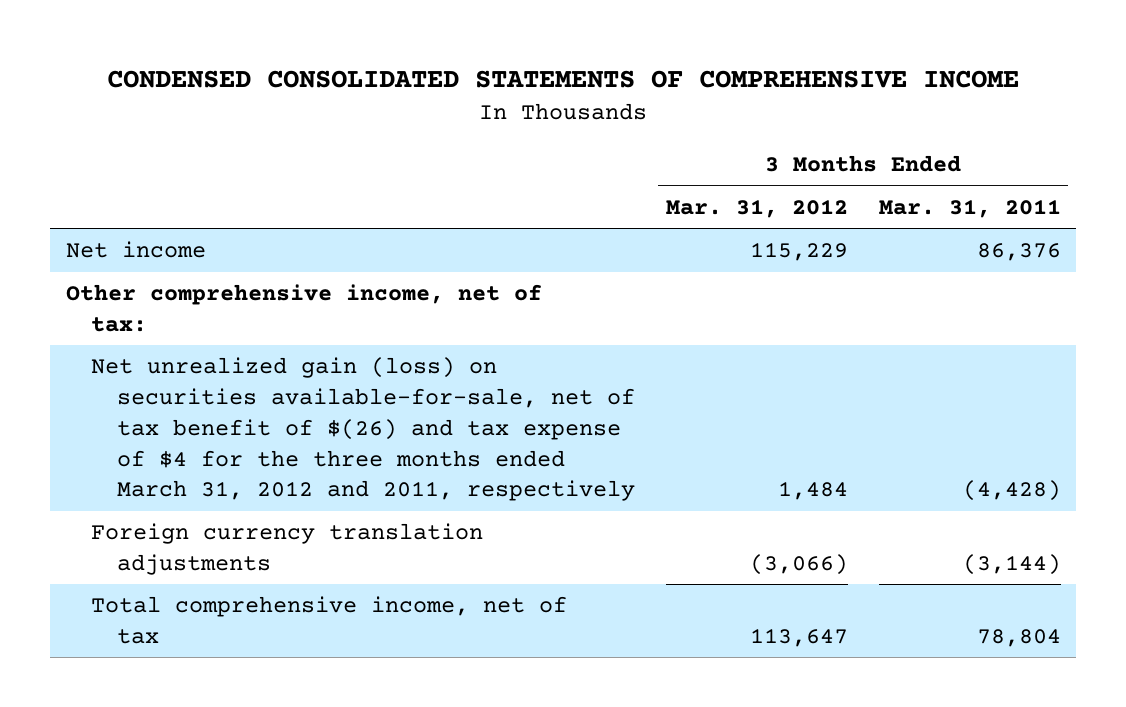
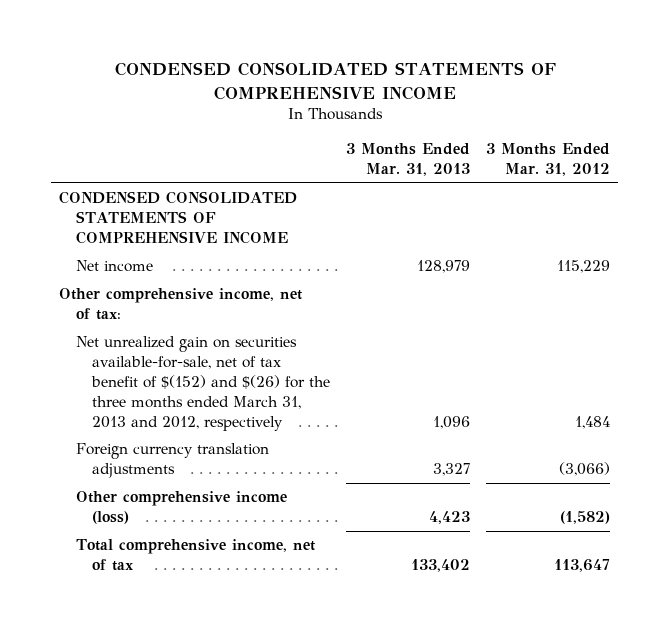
[878,198,1061,218] Mar. 31, 2011 -> none
none -> [346,142,471,176] 3 Months Ended Mar. 31, 2013
none -> [59,191,298,244] CONDENSED CONSOLIDATED STATEMENTS OF COMPREHENSIVE INCOME
[91,357,635,502] Net unrealized gain (loss) on securities available-for-sale, net of tax benefit of $(26) and tax expense of $4 for the three months ended March 31, 2012 and 2011, respectively -> [75,336,331,431] Net unrealized gain on securities available-for-sale, net of tax benefit of $(152) and $(26) for the three months ended March 31, 2013 and 2012, respectively
none -> [75,491,287,525] Other comprehensive income (loss)

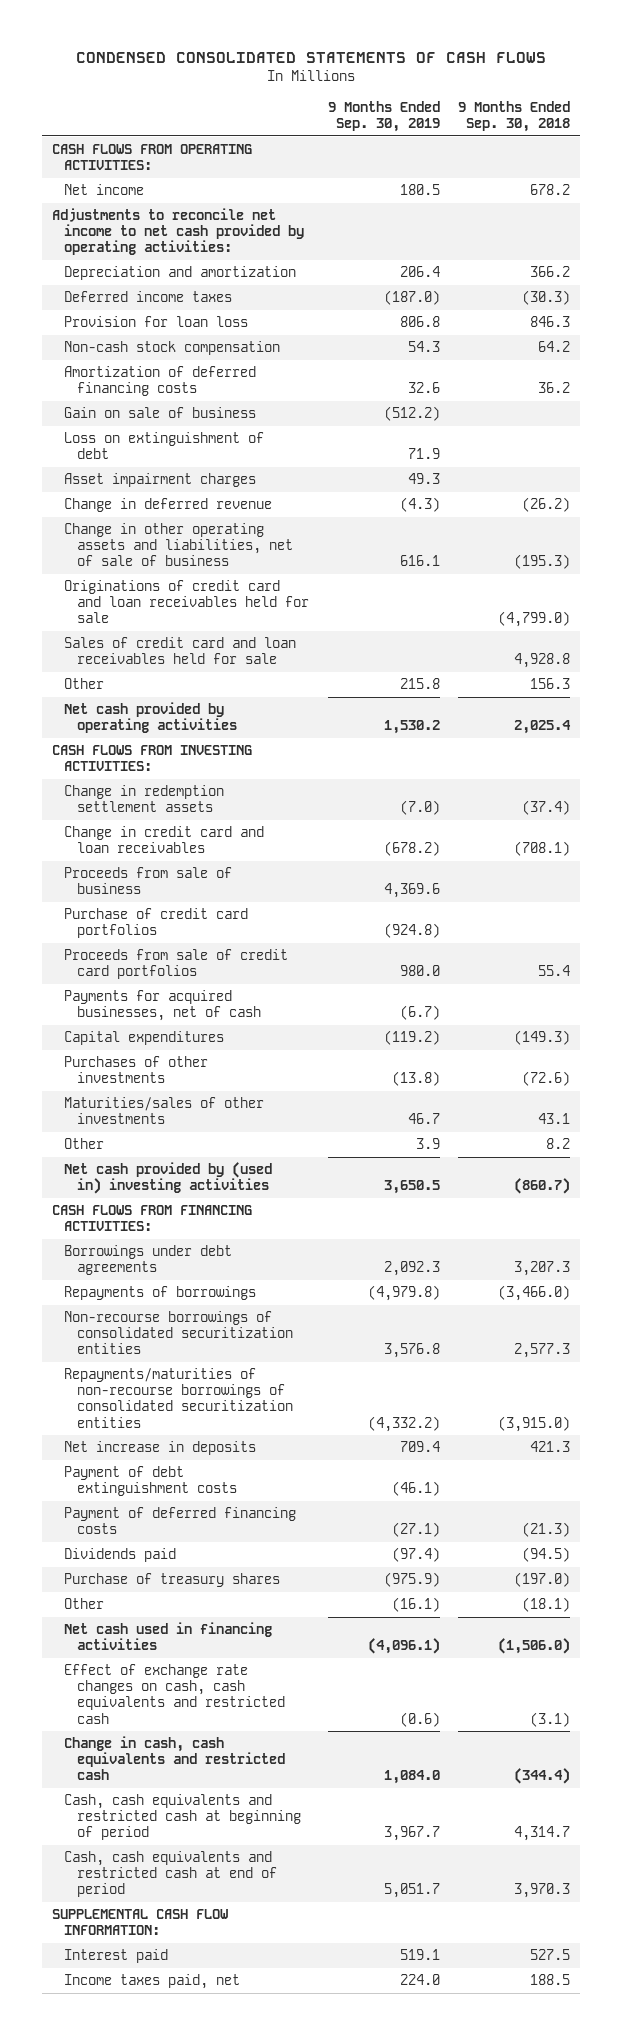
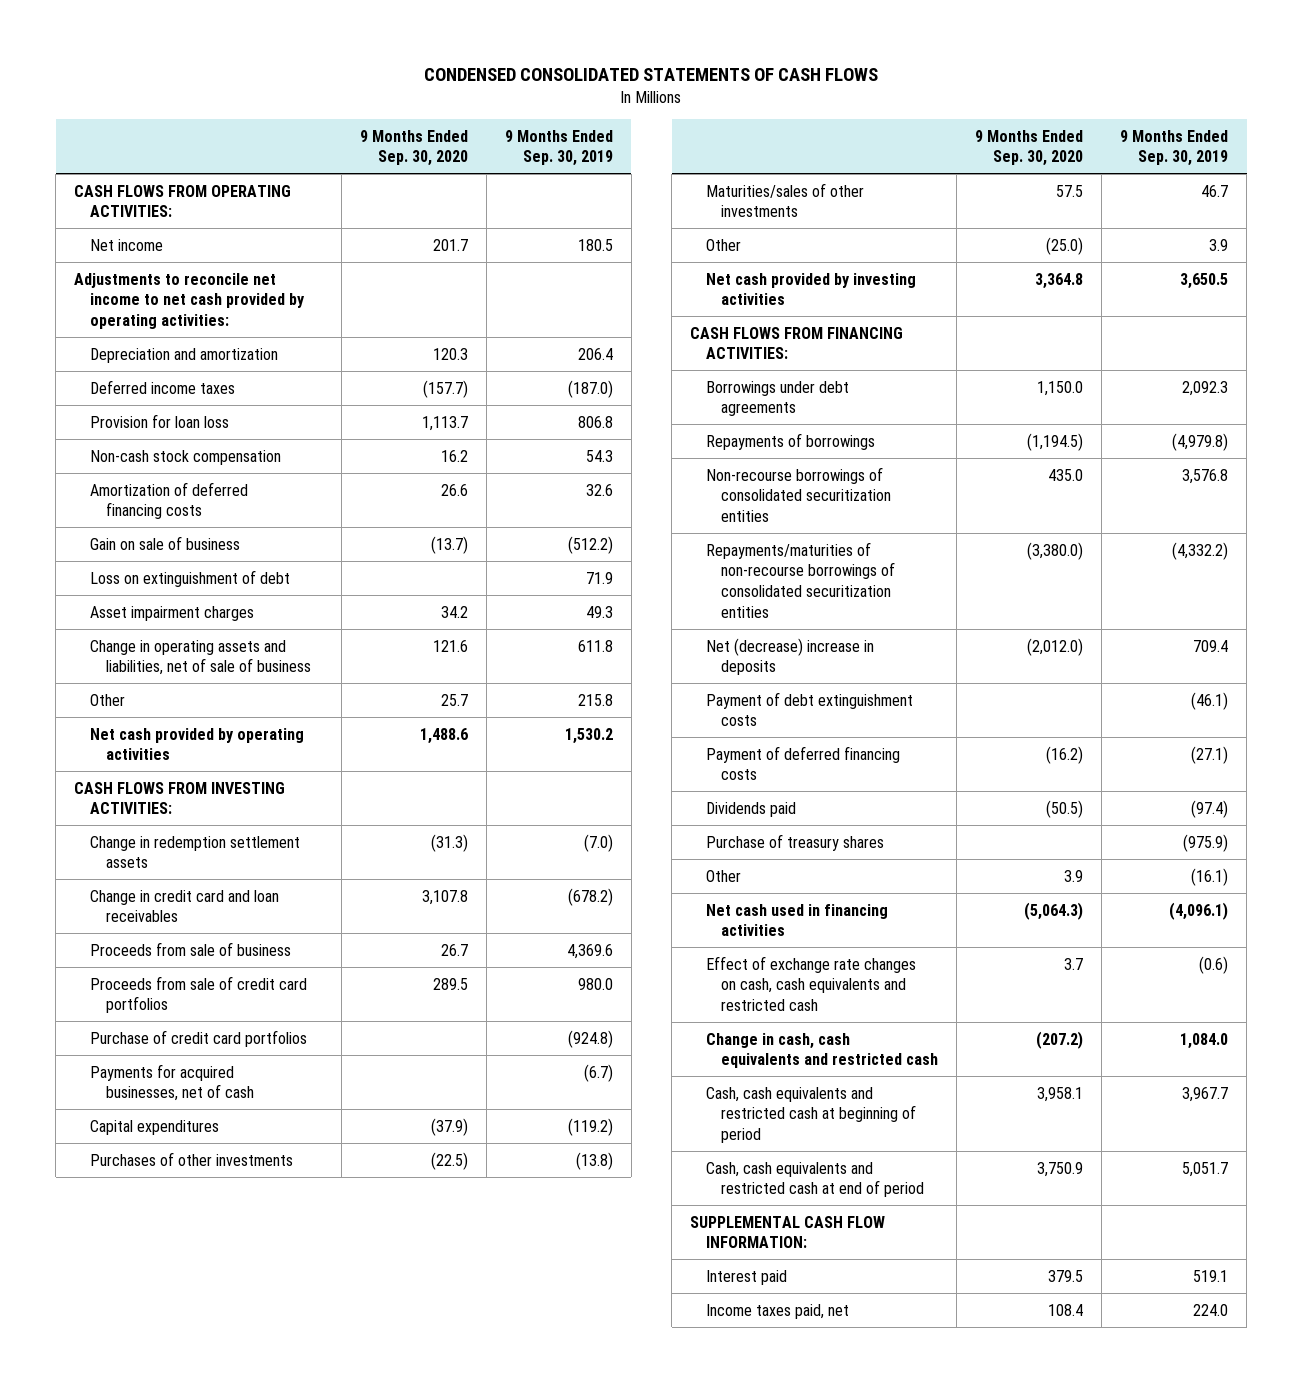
[458,100,571,132] 9 Months Ended Sep. 30, 2018 -> none
none -> [359,129,468,167] 9 Months Ended Sep. 30, 2020
[64,498,273,513] Change in deferred revenue -> none
[64,580,310,624] Originations of credit card and loan receivables held for sale -> none
[64,637,297,665] Sales of credit card and loan receivables held for sale -> none
[64,523,294,567] Change in other operating assets and liabilities, net of sale of business -> [90,639,311,676] Change in operating assets and liabilities, net of sale of business
[399,555,440,567] 616.1 -> [577,639,613,652] 611.8
[64,908,249,939] Purchase of credit card portfolios -> [90,1029,308,1047] Purchase of credit card portfolios
[64,1162,273,1195] Net cash provided by (used in) investing activities -> [705,272,916,306] Net cash provided by investing activities
[64,1441,257,1456] Net increase in deposits -> [705,637,874,676] Net (decrease) increase in deposits

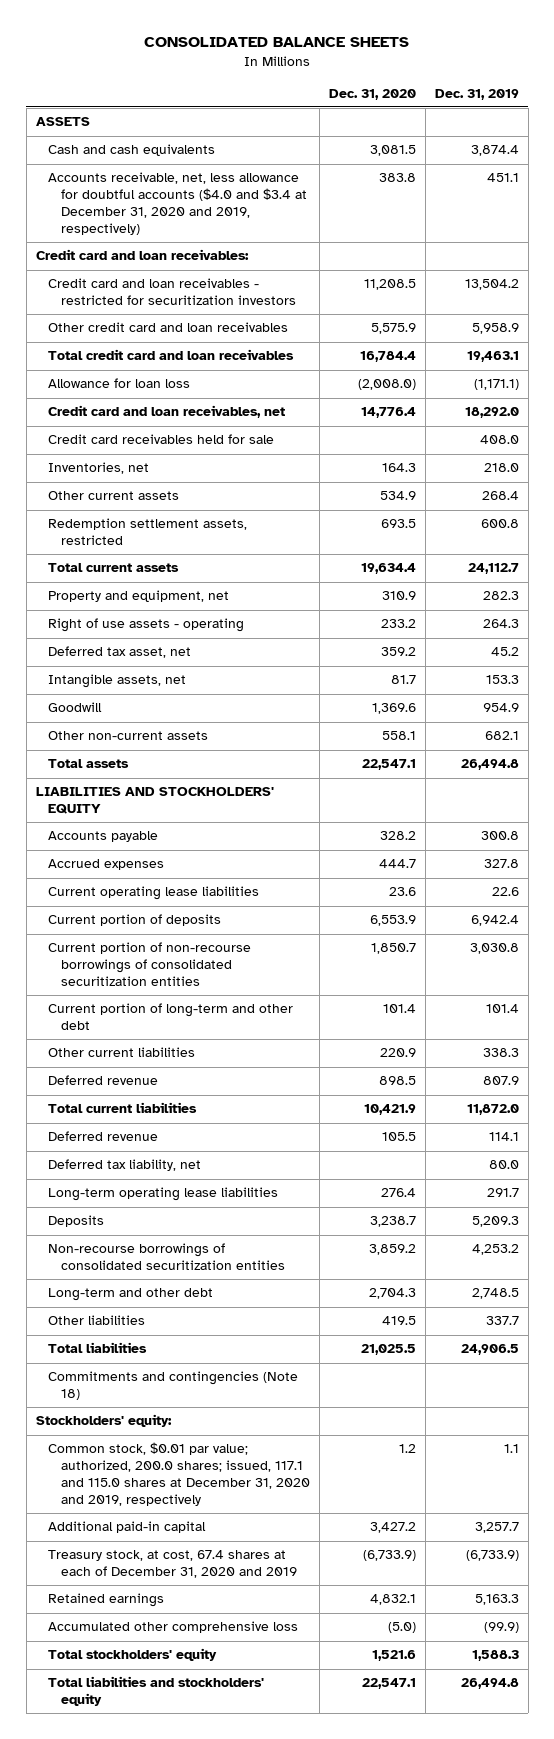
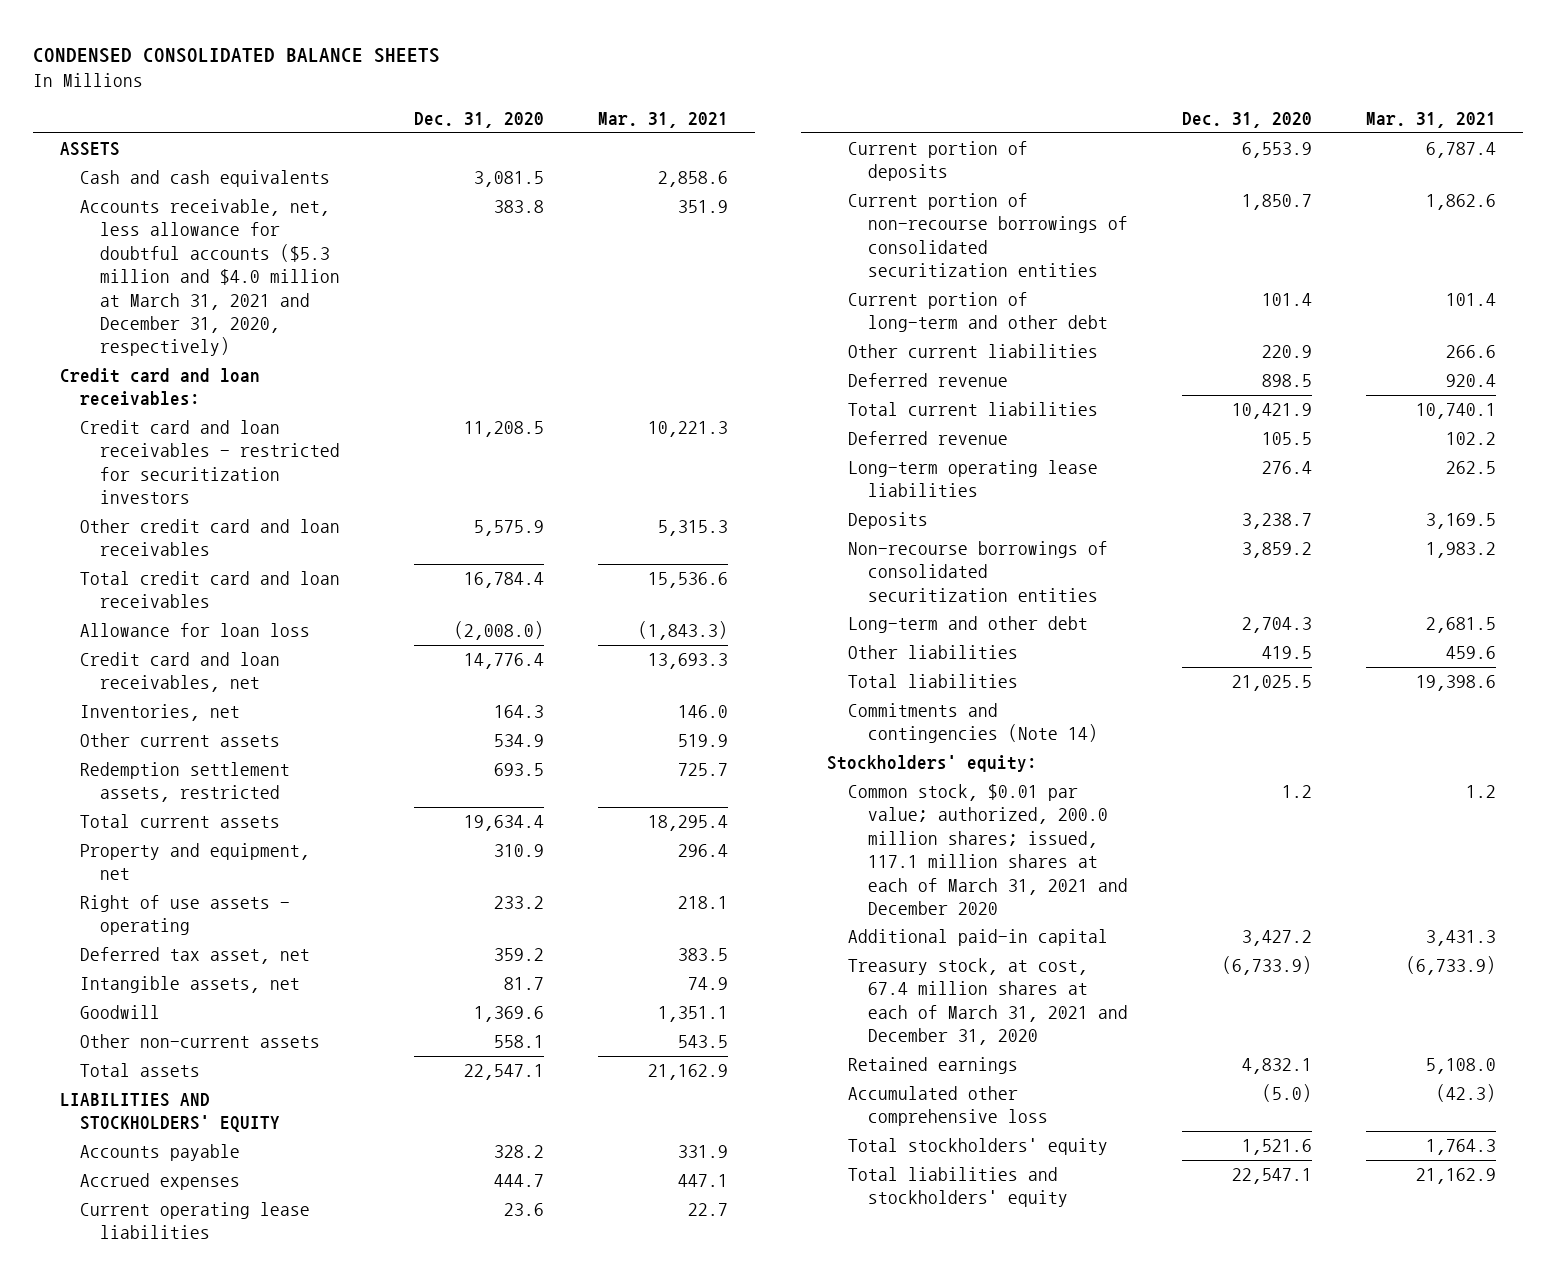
[144,37,410,48] CONSOLIDATED BALANCE SHEETS -> [32,48,440,64] CONDENSED CONSOLIDATED BALANCE SHEETS
[434,88,519,100] Dec. 31, 2019 -> none
none -> [597,112,728,129] Mar. 31, 2021
[48,172,307,235] Accounts receivable, net, less allowance for doubtful accounts ($4.0 and $3.4 at December 31, 2020 and 2019, respectively) -> [79,199,341,357] Accounts receivable, net, less allowance for doubtful accounts ($5.3 million and $4.0 million at March 31, 2021 and December 31, 2020, respectively)
[48,434,275,445] Credit card receivables held for sale -> none
[48,1159,202,1172] Deferred tax liability, net -> none
[48,1371,299,1401] Commitments and contingencies (Note 18) -> [847,703,1098,744] Commitments and contingencies (Note 14)
[48,1442,310,1506] Common stock, $0.01 par value; authorized, 200.0 shares; issued, 117.1 and 115.0 shares at December 31, 2020 and 2019, respectively -> [847,784,1128,915] Common stock, $0.01 par value; authorized, 200.0 million shares; issued, 117.1 million shares at each of March 31, 2021 and December 2020
[48,1550,297,1579] Treasury stock, at cost, 67.4 shares at each of December 31, 2020 and 2019 -> [847,958,1128,1046] Treasury stock, at cost, 67.4 million shares at each of March 31, 2021 and December 31, 2020

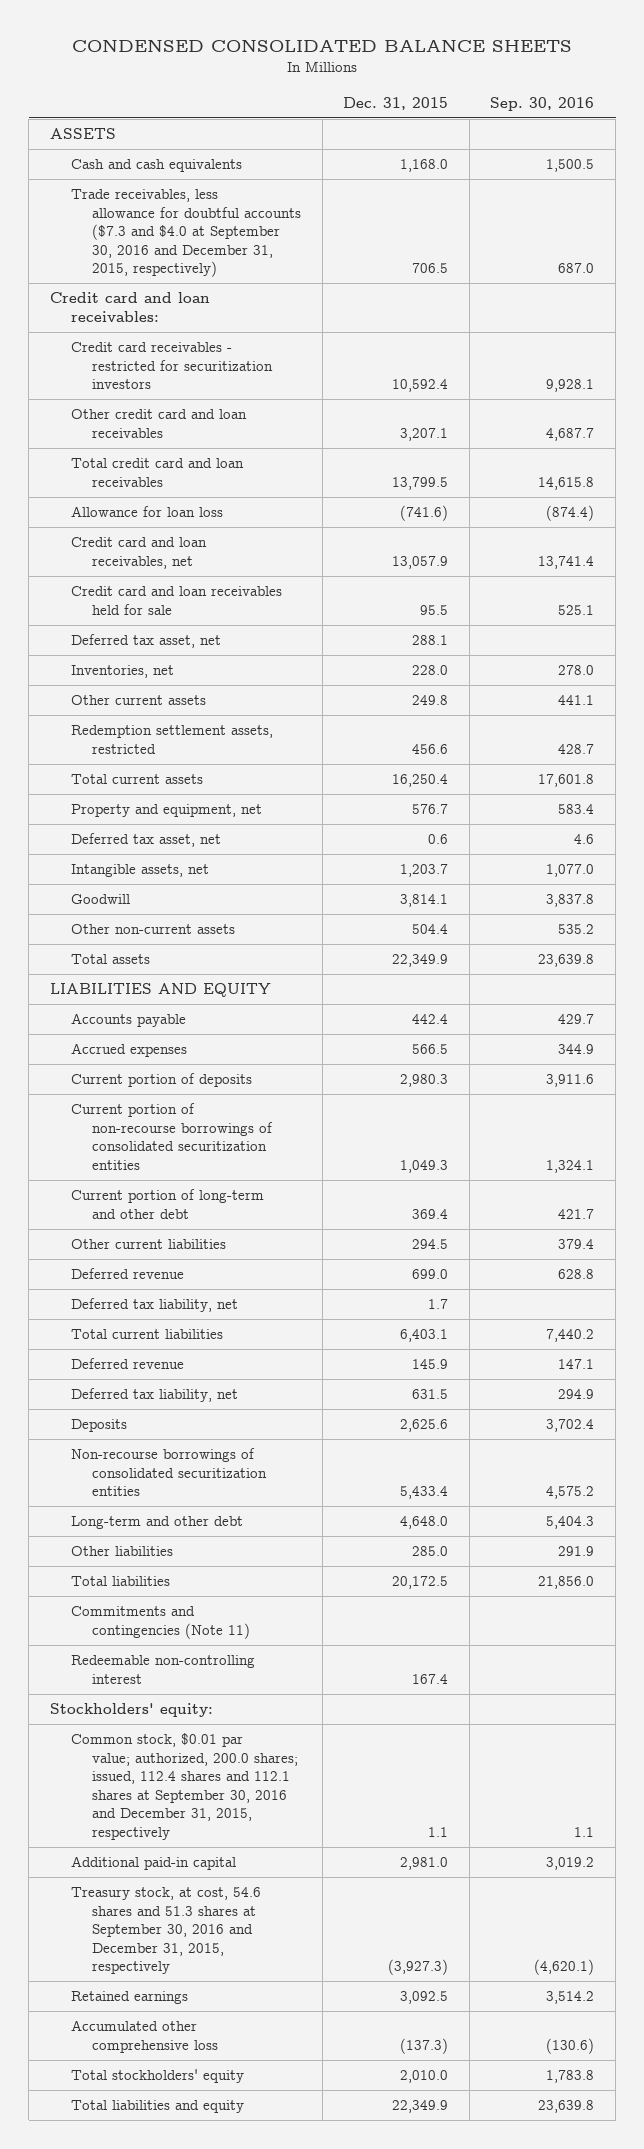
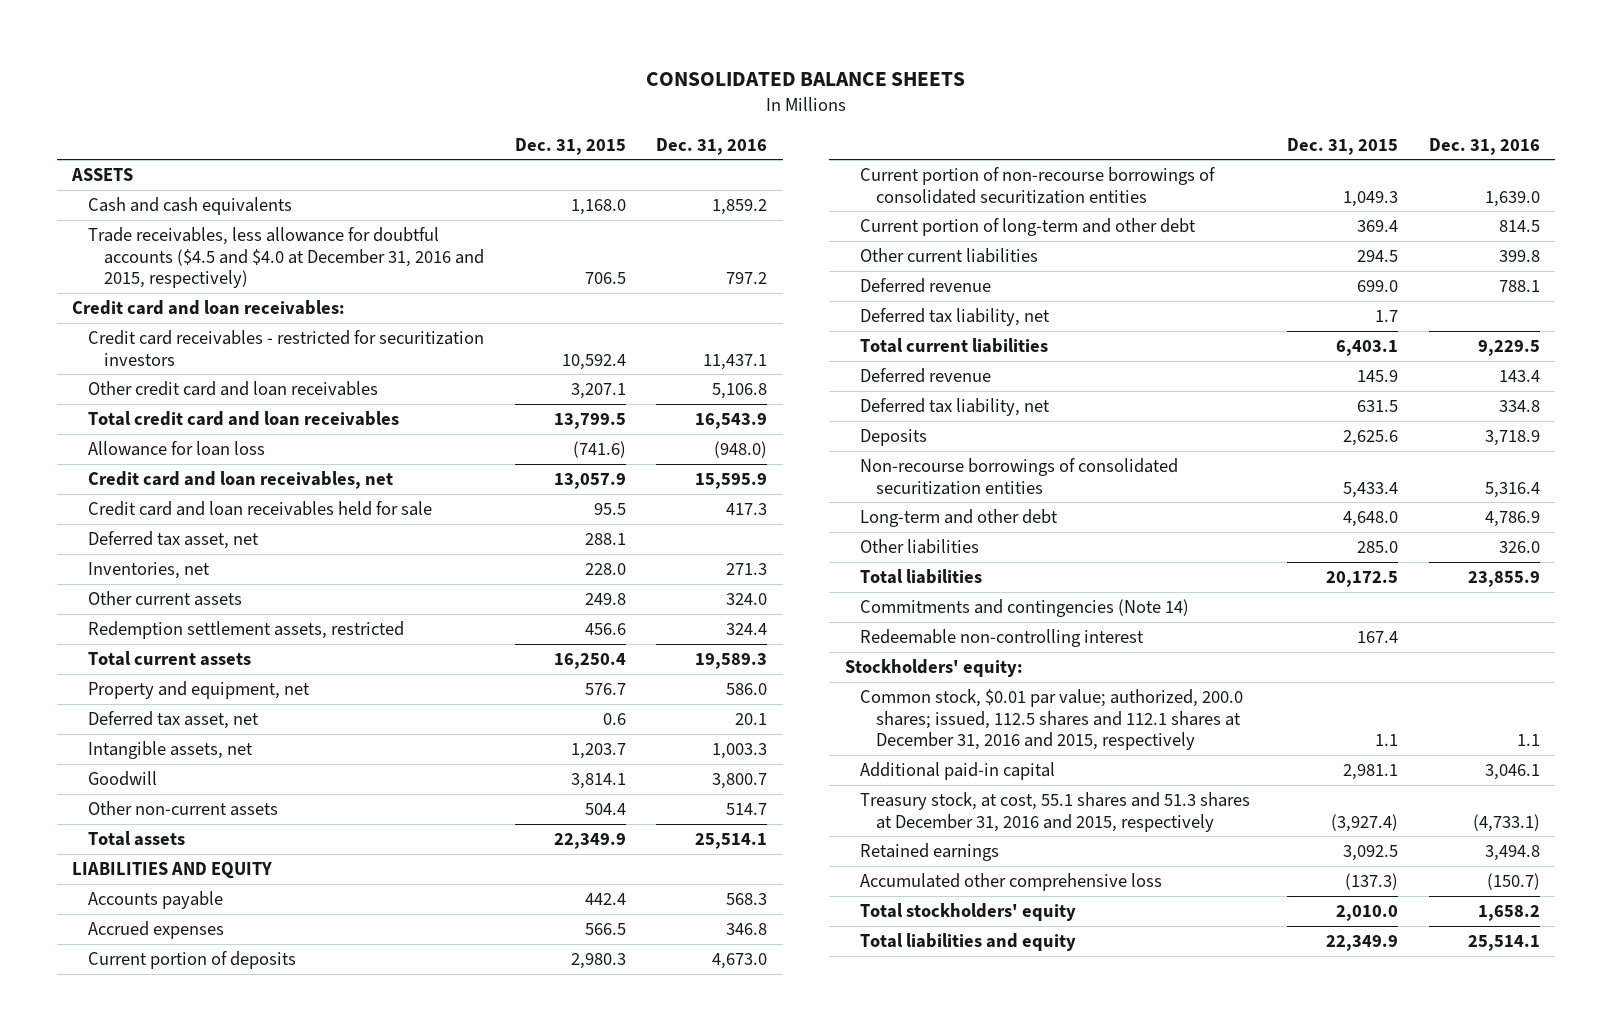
[72,39,573,53] CONDENSED CONSOLIDATED BALANCE SHEETS -> [646,71,966,86] CONSOLIDATED BALANCE SHEETS
[490,96,595,111] Sep. 30, 2016 -> none
none -> [656,137,768,155] Dec. 31, 2016
[70,189,301,278] Trade receivables, less allowance for doubtful accounts ($7.3 and $4.0 at September 30, 2016 and December 31, 2015, respectively) -> [87,226,484,289] Trade receivables, less allowance for doubtful accounts ($4.5 and $4.0 at December 31, 2016 and 2015, respectively)
[70,1606,250,1639] Commitments and contingencies (Note 11) -> [860,598,1190,617] Commitments and contingencies (Note 14)
[70,1733,298,1840] Common stock, $0.01 par value; authorized, 200.0 shares; issued, 112.4 shares and 112.1 shares at September 30, 2016 and December 31, 2015, respectively -> [860,688,1244,751] Common stock, $0.01 par value; authorized, 200.0 shares; issued, 112.5 shares and 112.1 shares at December 31, 2016 and 2015, respectively
[400,1857,449,1871] 2,981.0 -> [1343,763,1399,780] 2,981.1
[70,1887,261,1975] Treasury stock, at cost, 54.6 shares and 51.3 shares at September 30, 2016 and December 31, 2015, respectively -> [860,791,1251,832] Treasury stock, at cost, 55.1 shares and 51.3 shares at December 31, 2016 and 2015, respectively
[388,1959,449,1976] (3,927.3) -> [1331,813,1399,832] (3,927.4)

